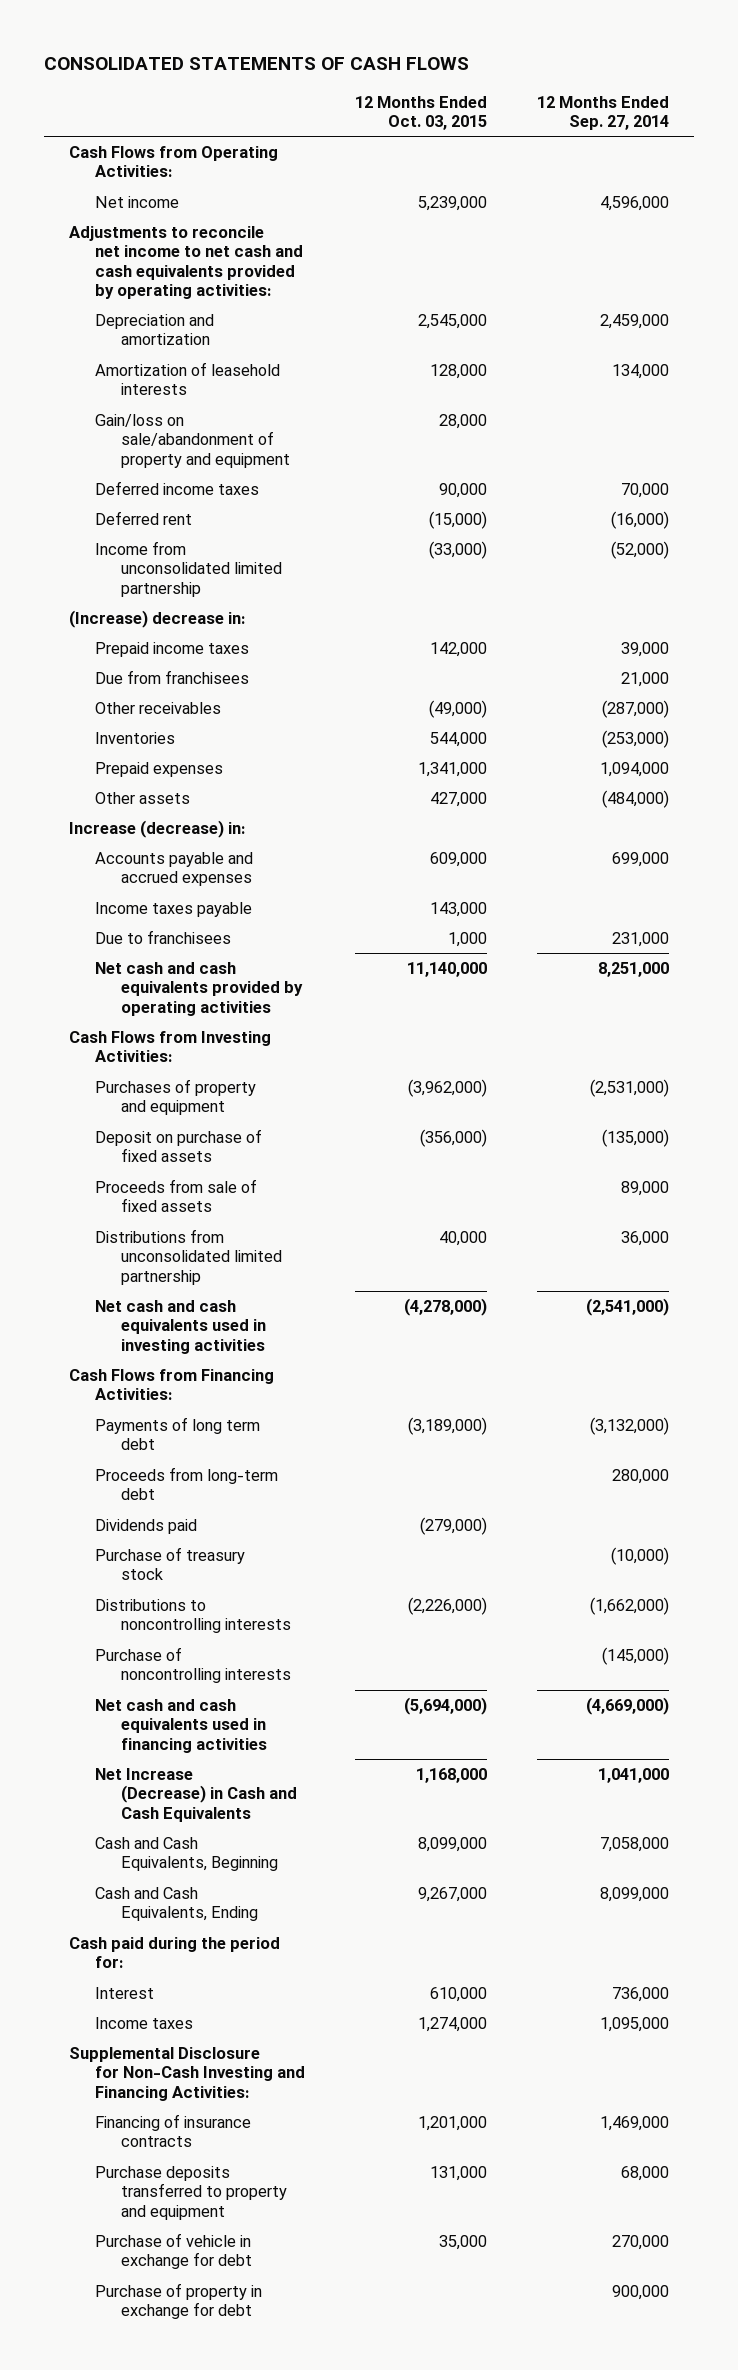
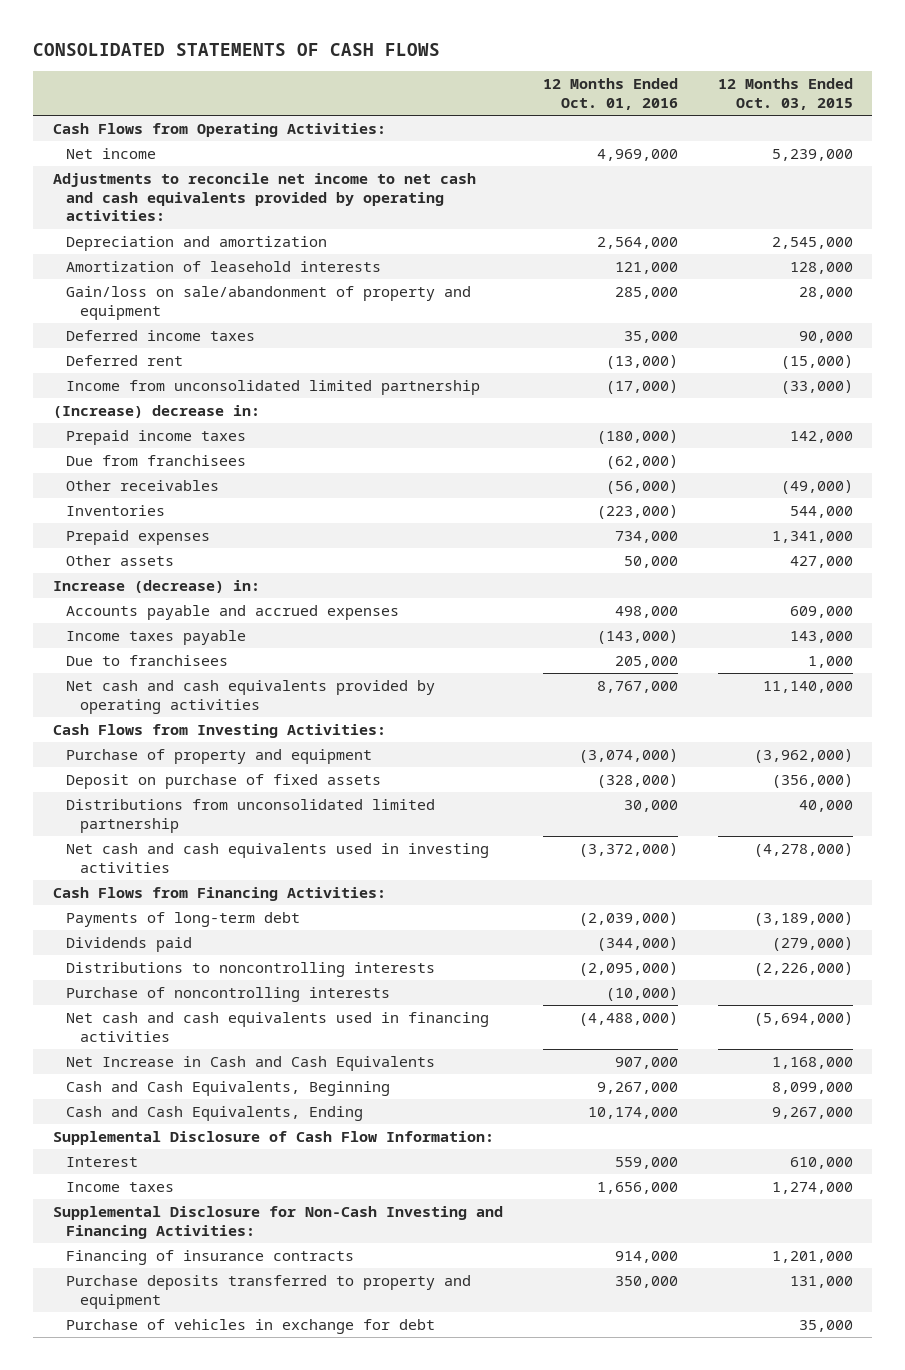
[536,95,669,130] 12 Months Ended Sep. 27, 2014 -> none
none -> [542,78,678,111] 12 Months Ended Oct. 01, 2016
[94,1079,256,1116] Purchases of property and equipment -> [66,749,373,765] Purchase of property and equipment
[94,1179,257,1213] Proceeds from sale of fixed assets -> none
[94,1467,278,1501] Proceeds from long-term debt -> none
[94,1417,260,1451] Payments of long term debt -> [66,912,301,928] Payments of long-term debt
[94,1547,245,1581] Purchase of treasury stock -> none
[94,1768,297,1822] Net Increase (Decrease) in Cash and Cash Equivalents -> [66,1056,436,1072] Net Increase in Cash and Cash Equivalents
[68,1937,280,1969] Cash paid during the period for: -> none
none -> [52,1131,494,1146] Supplemental Disclosure of Cash Flow Information:
[94,2283,262,2320] Purchase of property in exchange for debt -> none
[94,2233,252,2270] Purchase of vehicle in exchange for debt -> [66,1319,436,1335] Purchase of vehicles in exchange for debt

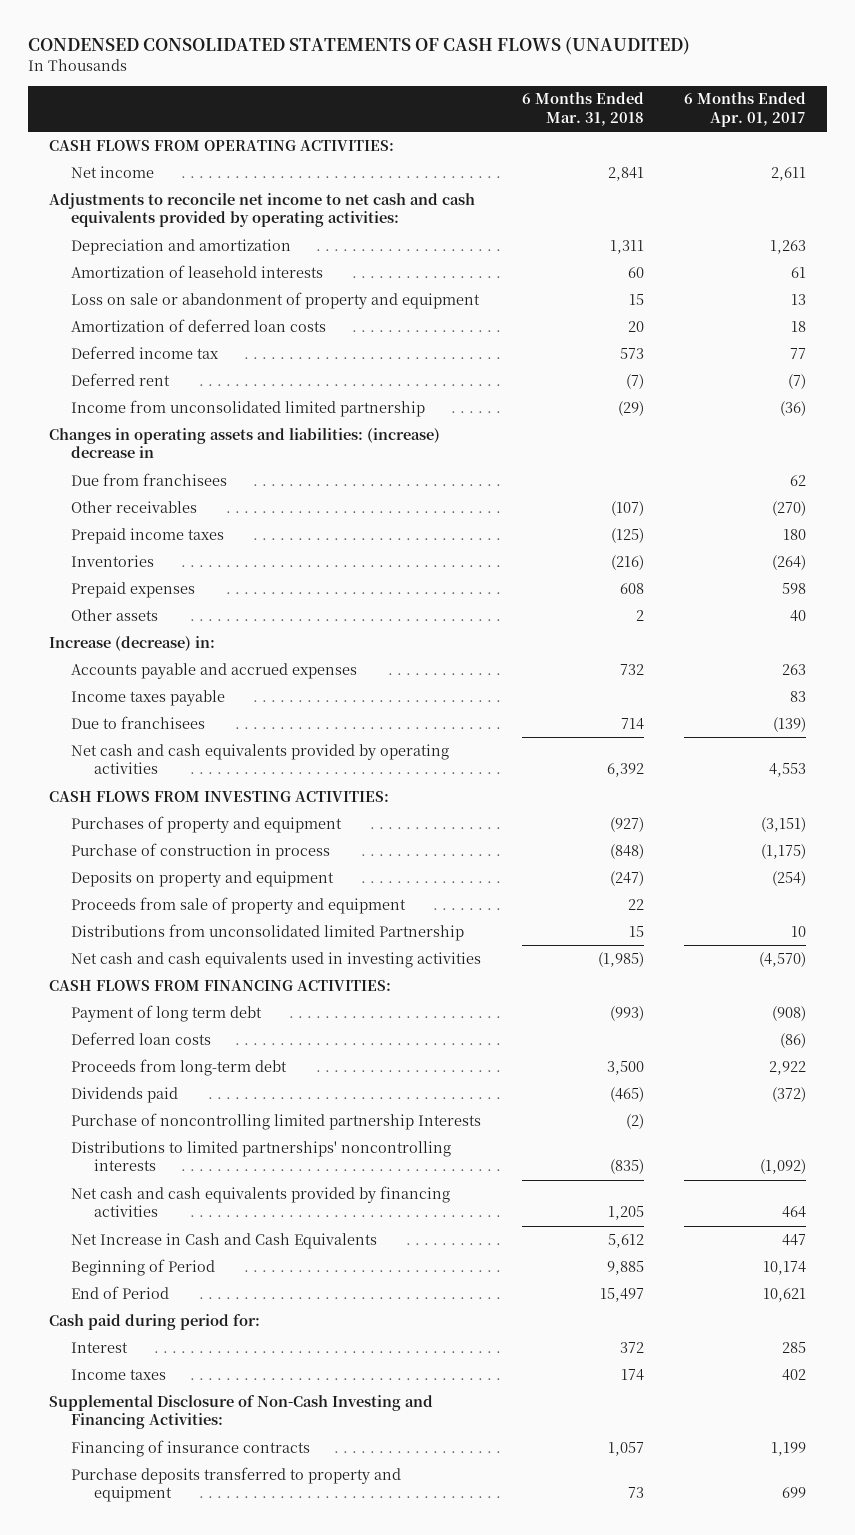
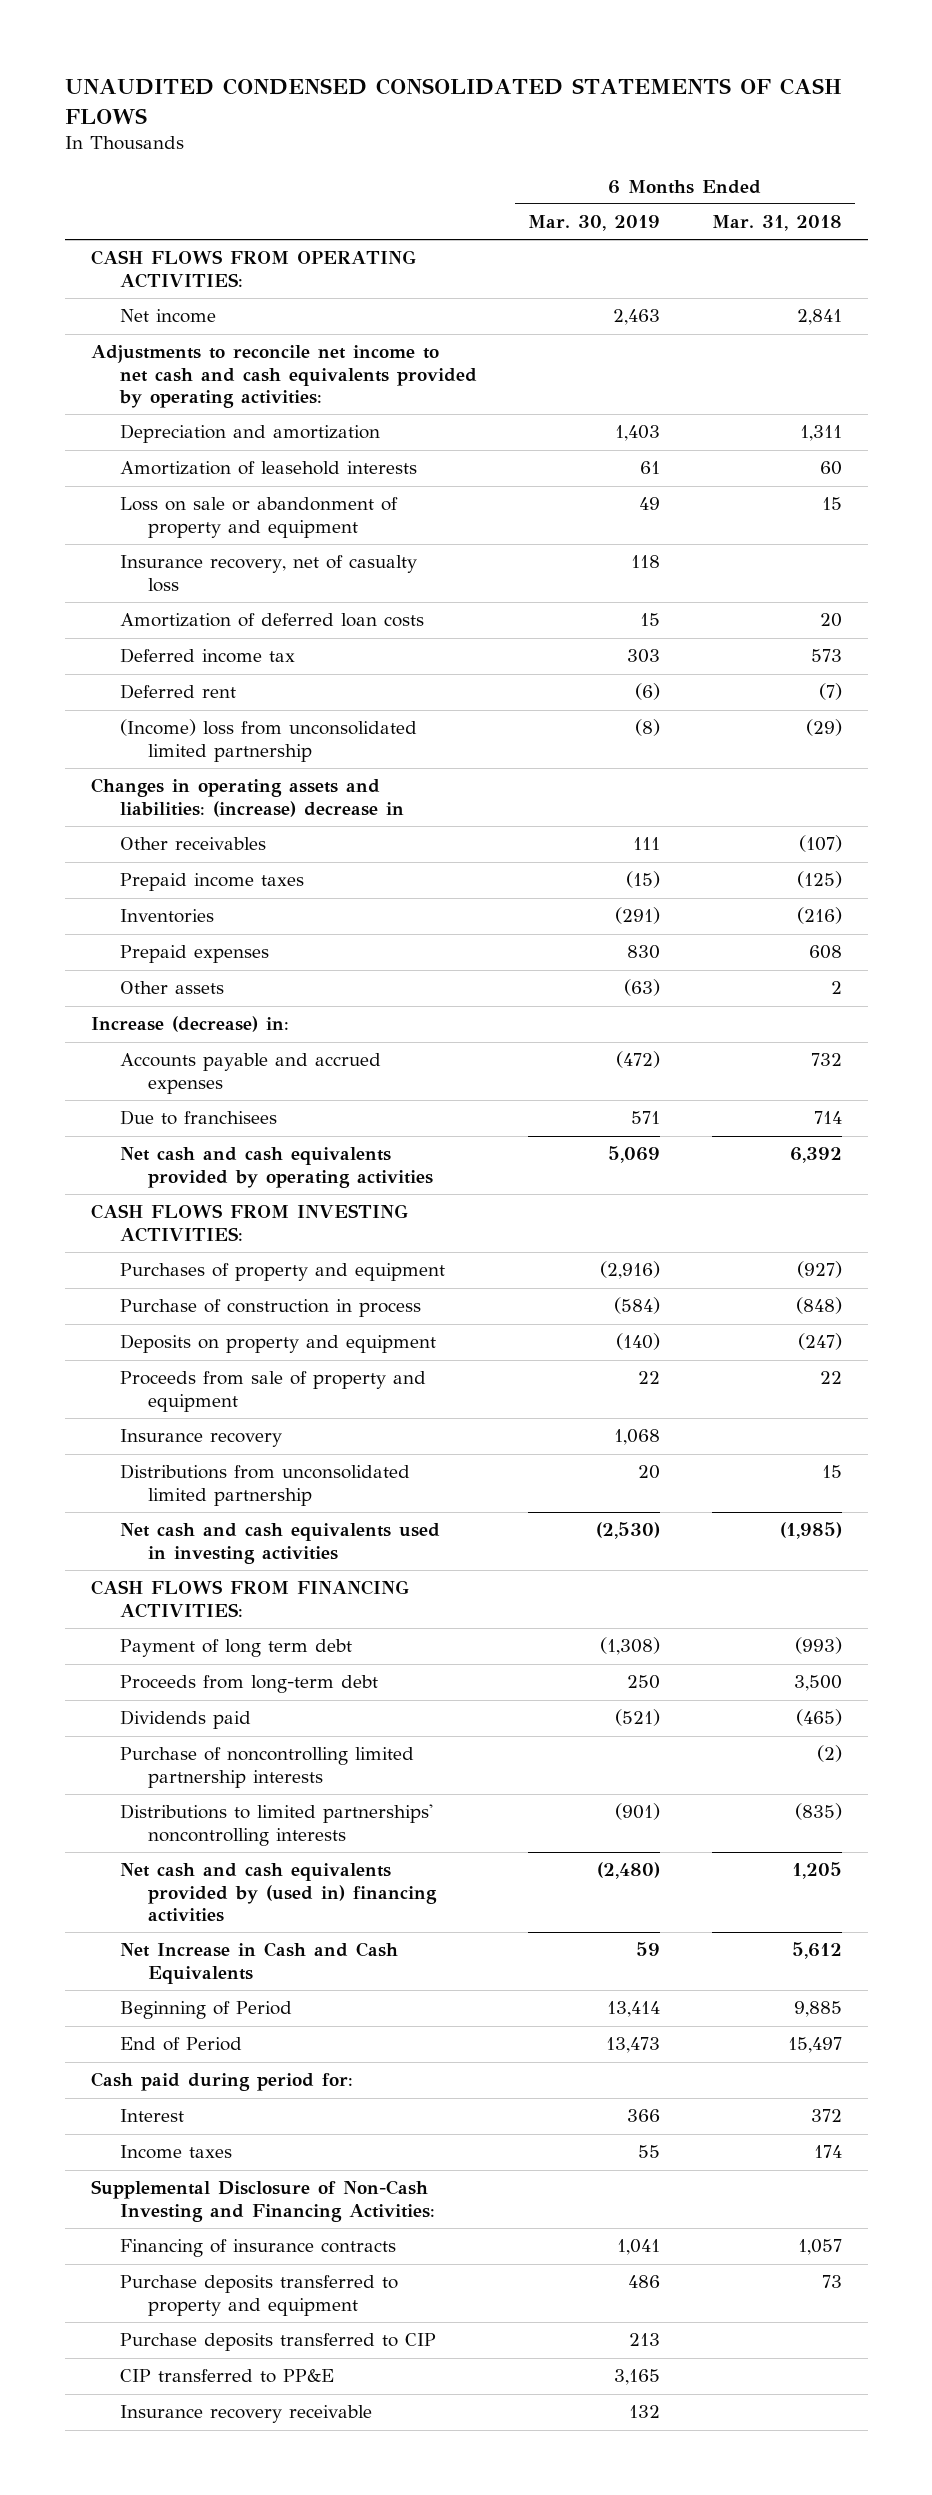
[28,37,691,56] CONDENSED CONSOLIDATED STATEMENTS OF CASH FLOWS (UNAUDITED) -> [64,78,841,124] UNAUDITED CONDENSED CONSOLIDATED STATEMENTS OF CASH FLOWS
[684,92,807,127] 6 Months Ended Apr. 01, 2017 -> none
none -> [528,215,661,232] Mar. 30, 2019
none -> [119,555,417,592] Insurance recovery, net of casualty loss
[71,399,426,417] Income from unconsolidated limited partnership -> [119,719,417,762] (Income) loss from unconsolidated limited partnership
[71,472,228,486] Due from franchisees -> none
[71,689,226,706] Income taxes payable -> none
none -> [119,1429,282,1448] Insurance recovery
[71,923,465,941] Distributions from unconsolidated limited Partnership -> [119,1464,410,1506] Distributions from unconsolidated limited partnership
[71,1031,212,1045] Deferred loan costs -> none
[71,1112,482,1130] Purchase of noncontrolling limited partnership Interests -> [119,1747,414,1788] Purchase of noncontrolling limited partnership interests
[71,1185,451,1218] Net cash and cash equivalents provided by financing activities -> [119,1863,438,1922] Net cash and cash equivalents provided by (used in) financing activities
none -> [119,2333,436,2352] Purchase deposits transferred to CIP
none -> [119,2369,334,2384] CIP transferred to PP&E
none -> [119,2405,372,2424] Insurance recovery receivable

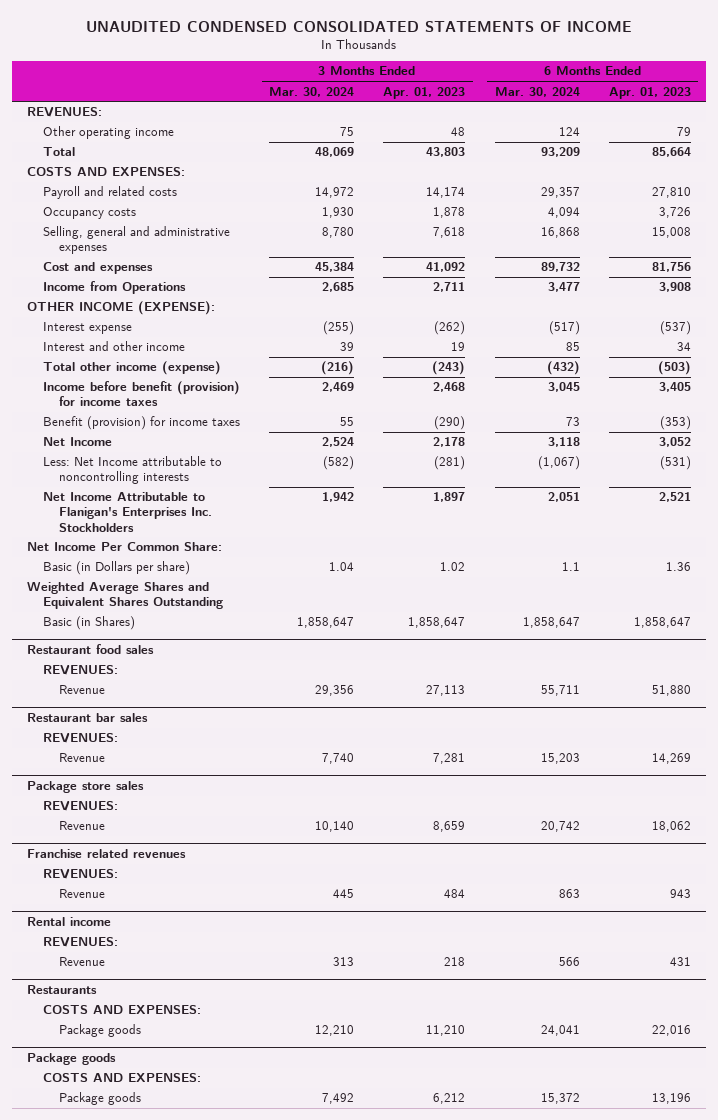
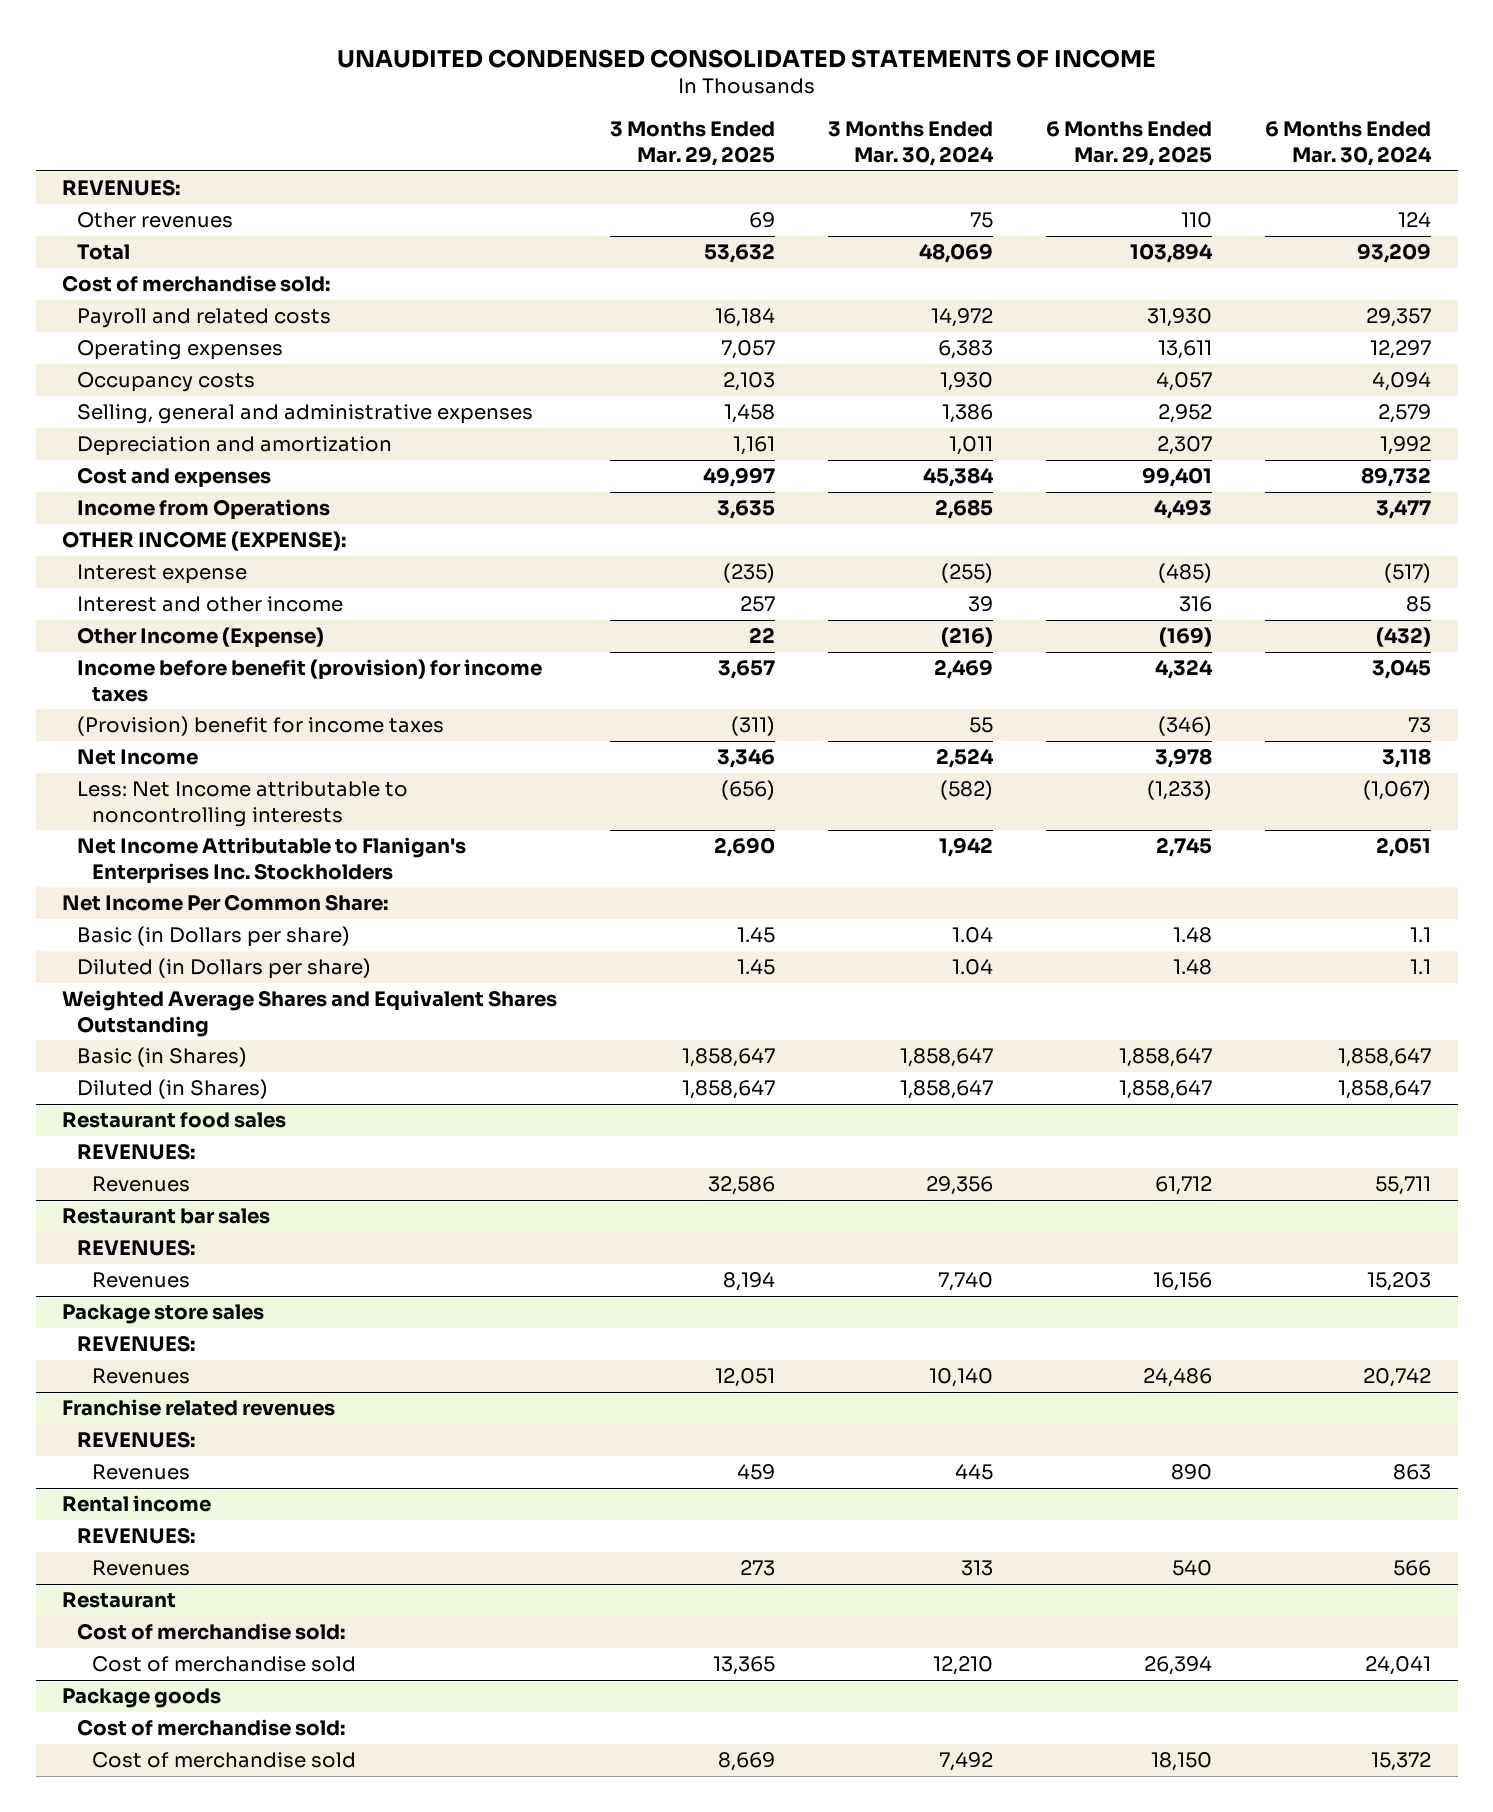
[383,86,466,99] Apr. 01, 2023 -> none
[609,86,692,99] Apr. 01, 2023 -> none
none -> [610,121,776,166] 3 Months Ended Mar. 29, 2025
none -> [1046,121,1213,166] 6 Months Ended Mar. 29, 2025
[42,126,174,140] Other operating income -> [77,212,234,229] Other revenues
[26,166,185,177] COSTS AND EXPENSES: -> [62,275,331,293] Cost of merchandise sold:
none -> [77,340,284,361] Operating expenses
[322,227,355,239] 8,780 -> [942,404,994,424] 1,386
[540,227,580,239] 16,868 -> [1378,404,1432,424] 2,579
none -> [77,436,393,457] Depreciation and amortization
[42,361,221,376] Total other income (expense) -> [77,627,325,649] Other Income (Expense)
[42,416,240,431] Benefit (provision) for income taxes -> [77,716,445,737] (Provision) benefit for income taxes
none -> [77,958,372,980] Diluted (in Dollars per share)
none -> [77,1079,269,1100] Diluted (in Shares)
[58,685,105,695] Revenue -> [92,1176,191,1193] Revenues
[58,753,105,763] Revenue -> [92,1272,191,1289] Revenues
[58,821,105,831] Revenue -> [92,1368,191,1385] Revenues
[58,889,105,899] Revenue -> [92,1464,191,1481] Revenues
[58,957,105,967] Revenue -> [92,1560,191,1577] Revenues
[26,984,97,994] Restaurants -> [62,1592,177,1609] Restaurant
[42,1004,201,1015] COSTS AND EXPENSES: -> [77,1623,346,1641] Cost of merchandise sold:
[58,1024,141,1038] Package goods -> [92,1656,357,1673] Cost of merchandise sold
[42,1072,201,1083] COSTS AND EXPENSES: -> [77,1719,346,1737] Cost of merchandise sold:
[58,1092,141,1106] Package goods -> [92,1752,357,1769] Cost of merchandise sold

